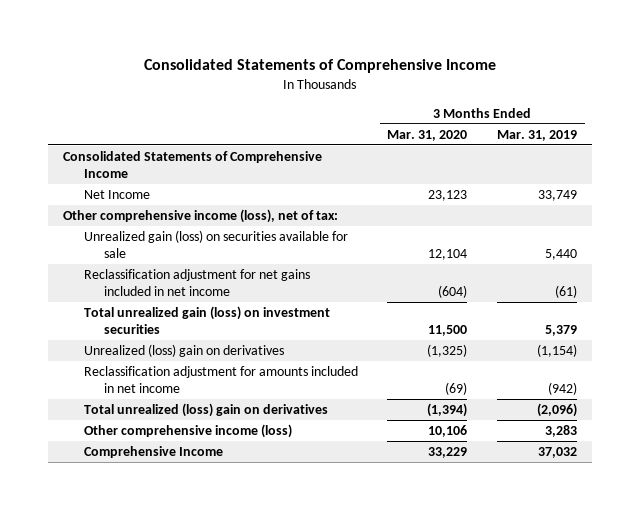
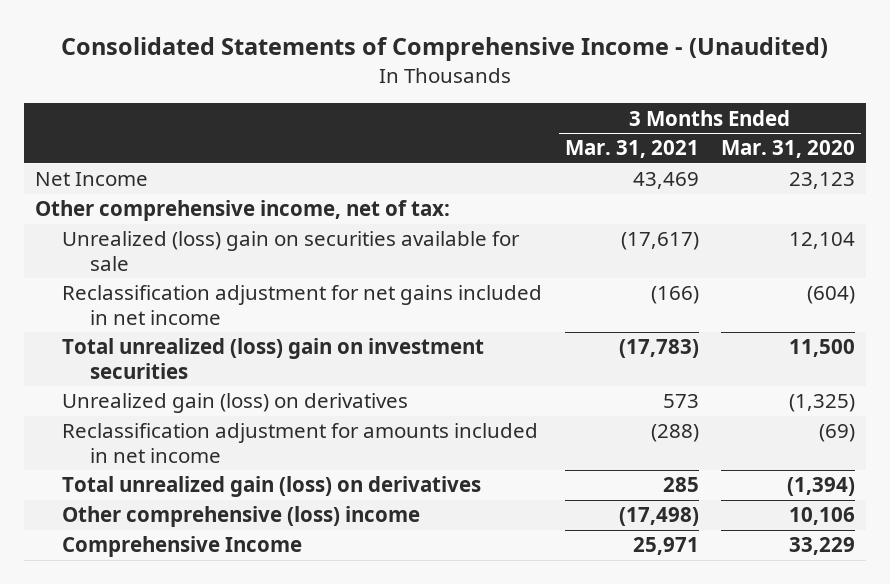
[144,58,497,73] Consolidated Statements of Comprehensive Income -> [60,37,828,62] Consolidated Statements of Comprehensive Income - (Unaudited)
[497,129,578,141] Mar. 31, 2019 -> none
none -> [564,140,699,159] Mar. 31, 2021
[63,151,323,178] Consolidated Statements of Comprehensive Income -> none
[63,209,339,224] Other comprehensive income (loss), net of tax: -> [34,200,450,222] Other comprehensive income, net of tax:
[83,230,348,258] Unrealized gain (loss) on securities available for sale -> [62,231,521,271] Unrealized (loss) gain on securities available for sale
[83,306,330,334] Total unrealized gain (loss) on investment securities -> [62,338,485,379] Total unrealized (loss) gain on investment securities
[83,344,284,358] Unrealized (loss) gain on derivatives -> [62,393,409,414] Unrealized gain (loss) on derivatives
[83,403,328,418] Total unrealized (loss) gain on derivatives -> [62,476,482,498] Total unrealized gain (loss) on derivatives
[83,424,292,439] Other comprehensive income (loss) -> [62,506,421,528] Other comprehensive (loss) income

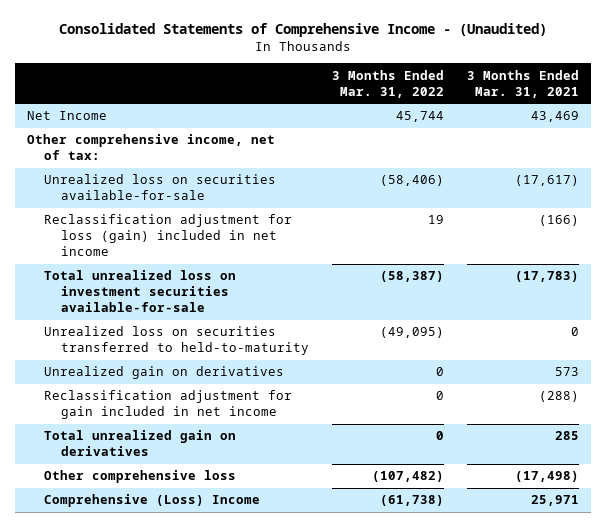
[720,140,855,159] Mar. 31, 2020 -> none
none -> [332,69,445,98] 3 Months Ended Mar. 31, 2022
[62,231,521,271] Unrealized (loss) gain on securities available for sale -> [44,174,277,201] Unrealized loss on securities available-for-sale
[62,285,543,325] Reclassification adjustment for net gains included in net income -> [44,214,293,257] Reclassification adjustment for loss (gain) included in net income
[62,338,485,379] Total unrealized (loss) gain on investment securities -> [44,270,237,313] Total unrealized loss on investment securities available-for-sale
none -> [44,326,310,356] Unrealized loss on securities transferred to held-to-maturity
[62,393,409,414] Unrealized gain (loss) on derivatives -> [44,366,285,380] Unrealized gain on derivatives
[62,423,539,463] Reclassification adjustment for amounts included in net income -> [44,390,293,420] Reclassification adjustment for gain included in net income
[62,476,482,498] Total unrealized gain (loss) on derivatives -> [44,430,237,457] Total unrealized gain on derivatives
[62,506,421,528] Other comprehensive (loss) income -> [44,470,237,484] Other comprehensive loss
[62,536,303,558] Comprehensive Income -> [44,494,261,508] Comprehensive (Loss) Income

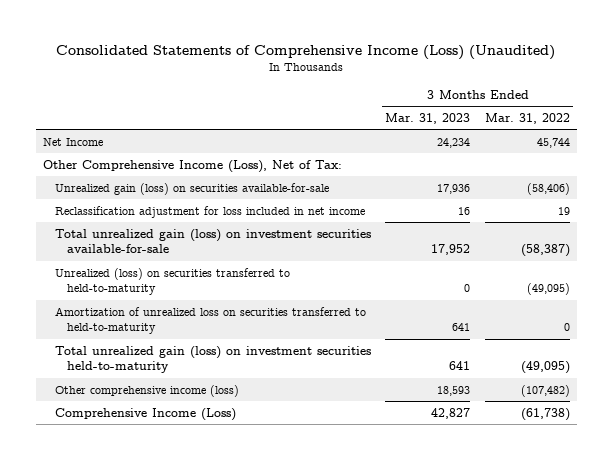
[58,23,547,38] Consolidated Statements of Comprehensive Income - (Unaudited) -> [56,44,556,60] Consolidated Statements of Comprehensive Income (Loss) (Unaudited)
[467,69,580,98] 3 Months Ended Mar. 31, 2021 -> none
none -> [385,112,471,124] Mar. 31, 2023
[44,366,285,380] Unrealized gain on derivatives -> none
[44,390,293,420] Reclassification adjustment for gain included in net income -> none
[44,430,237,457] Total unrealized gain on derivatives -> none
[26,134,275,161] Other comprehensive income, net of tax: -> [43,159,343,173] Other Comprehensive Income (Loss), Net of Tax:
[44,174,277,201] Unrealized loss on securities available-for-sale -> [55,182,330,195] Unrealized gain (loss) on securities available-for-sale
[44,214,293,257] Reclassification adjustment for loss (gain) included in net income -> [55,205,366,218] Reclassification adjustment for loss included in net income
[44,270,237,313] Total unrealized loss on investment securities available-for-sale -> [55,228,372,254] Total unrealized gain (loss) on investment securities available-for-sale
[44,326,310,356] Unrealized loss on securities transferred to held-to-maturity -> [55,267,291,296] Unrealized (loss) on securities transferred to held-to-maturity
none -> [55,306,367,335] Amortization of unrealized loss on securities transferred to held-to-maturity
none -> [55,345,372,374] Total unrealized gain (loss) on investment securities held-to-maturity
[44,470,237,484] Other comprehensive loss -> [55,384,240,397] Other comprehensive income (loss)
[44,494,261,508] Comprehensive (Loss) Income -> [55,407,237,421] Comprehensive Income (Loss)

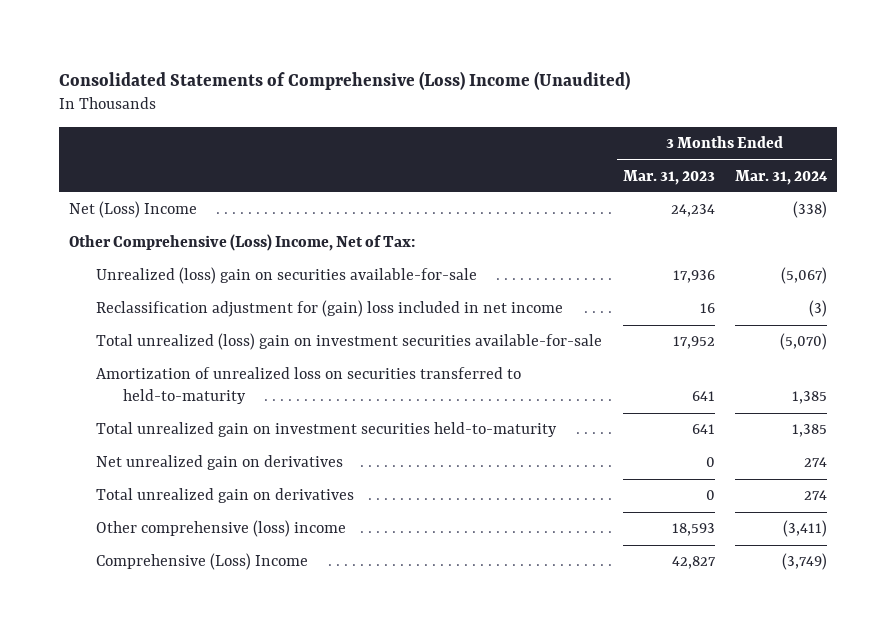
[56,44,556,60] Consolidated Statements of Comprehensive Income (Loss) (Unaudited) -> [58,70,630,90] Consolidated Statements of Comprehensive (Loss) Income (Unaudited)
[484,112,570,124] Mar. 31, 2022 -> none
none -> [734,169,828,185] Mar. 31, 2024
[55,267,291,296] Unrealized (loss) on securities transferred to held-to-maturity -> none
[43,137,104,146] Net Income -> [69,201,198,219] Net (Loss) Income
[43,159,343,173] Other Comprehensive Income (Loss), Net of Tax: -> [69,234,416,252] Other Comprehensive (Loss) Income, Net of Tax:
[55,182,330,195] Unrealized gain (loss) on securities available-for-sale -> [96,267,478,285] Unrealized (loss) gain on securities available-for-sale
[55,205,366,218] Reclassification adjustment for loss included in net income -> [96,300,564,318] Reclassification adjustment for (gain) loss included in net income
[55,228,372,254] Total unrealized gain (loss) on investment securities available-for-sale -> [96,333,603,351] Total unrealized (loss) gain on investment securities available-for-sale
[55,345,372,374] Total unrealized gain (loss) on investment securities held-to-maturity -> [96,422,558,438] Total unrealized gain on investment securities held-to-maturity
none -> [96,455,344,471] Net unrealized gain on derivatives
none -> [96,488,355,504] Total unrealized gain on derivatives
[55,384,240,397] Other comprehensive income (loss) -> [96,520,347,538] Other comprehensive (loss) income
[55,407,237,421] Comprehensive Income (Loss) -> [96,553,309,571] Comprehensive (Loss) Income

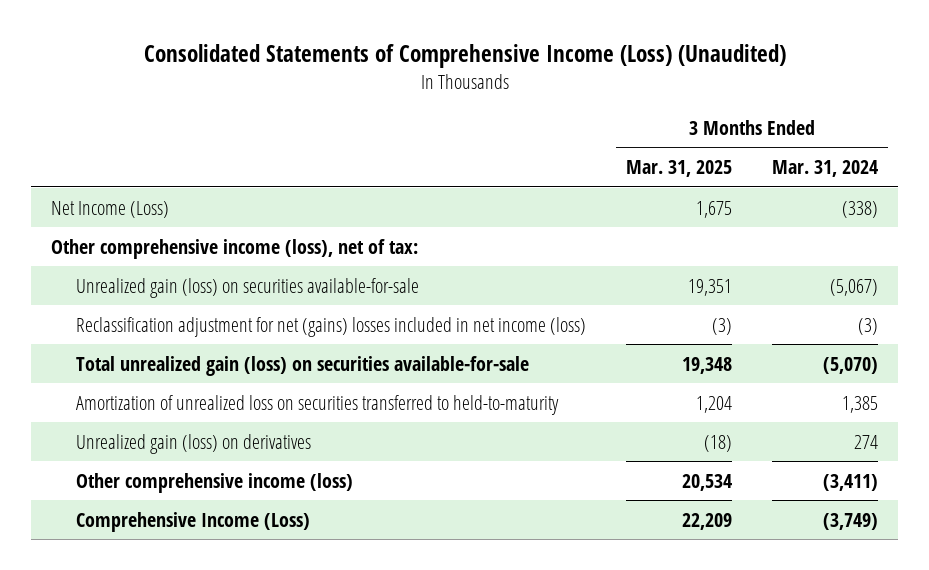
[58,70,630,90] Consolidated Statements of Comprehensive (Loss) Income (Unaudited) -> [143,43,786,68] Consolidated Statements of Comprehensive Income (Loss) (Unaudited)
[622,169,715,185] Mar. 31, 2023 -> none
none -> [625,159,732,177] Mar. 31, 2025
[69,201,198,219] Net (Loss) Income -> [51,200,170,218] Net Income (Loss)
[69,234,416,252] Other Comprehensive (Loss) Income, Net of Tax: -> [51,238,419,259] Other comprehensive income (loss), net of tax:
[96,267,478,285] Unrealized (loss) gain on securities available-for-sale -> [76,277,420,298] Unrealized gain (loss) on securities available-for-sale
[96,300,564,318] Reclassification adjustment for (gain) loss included in net income -> [76,316,587,337] Reclassification adjustment for net (gains) losses included in net income (loss)
[96,333,603,351] Total unrealized (loss) gain on investment securities available-for-sale -> [76,355,530,376] Total unrealized gain (loss) on securities available-for-sale
[96,422,558,438] Total unrealized gain on investment securities held-to-maturity -> none
[96,488,355,504] Total unrealized gain on derivatives -> none
[96,455,344,471] Net unrealized gain on derivatives -> [76,433,312,454] Unrealized gain (loss) on derivatives
[96,520,347,538] Other comprehensive (loss) income -> [76,472,354,493] Other comprehensive income (loss)
[96,553,309,571] Comprehensive (Loss) Income -> [76,511,311,532] Comprehensive Income (Loss)

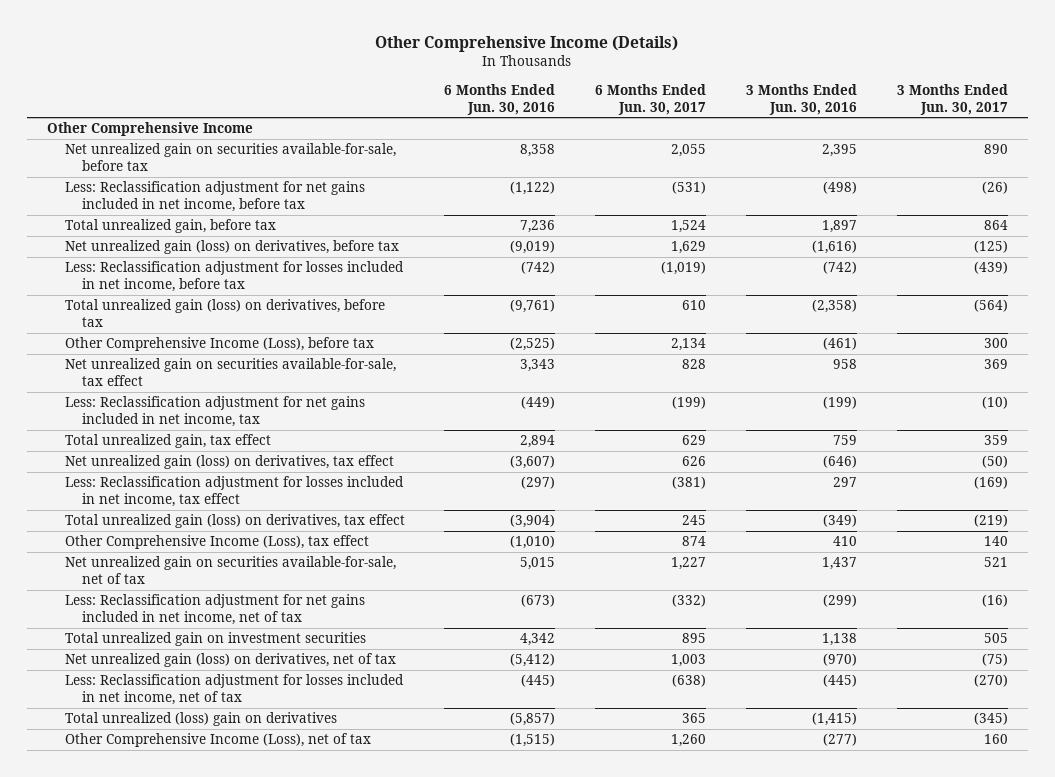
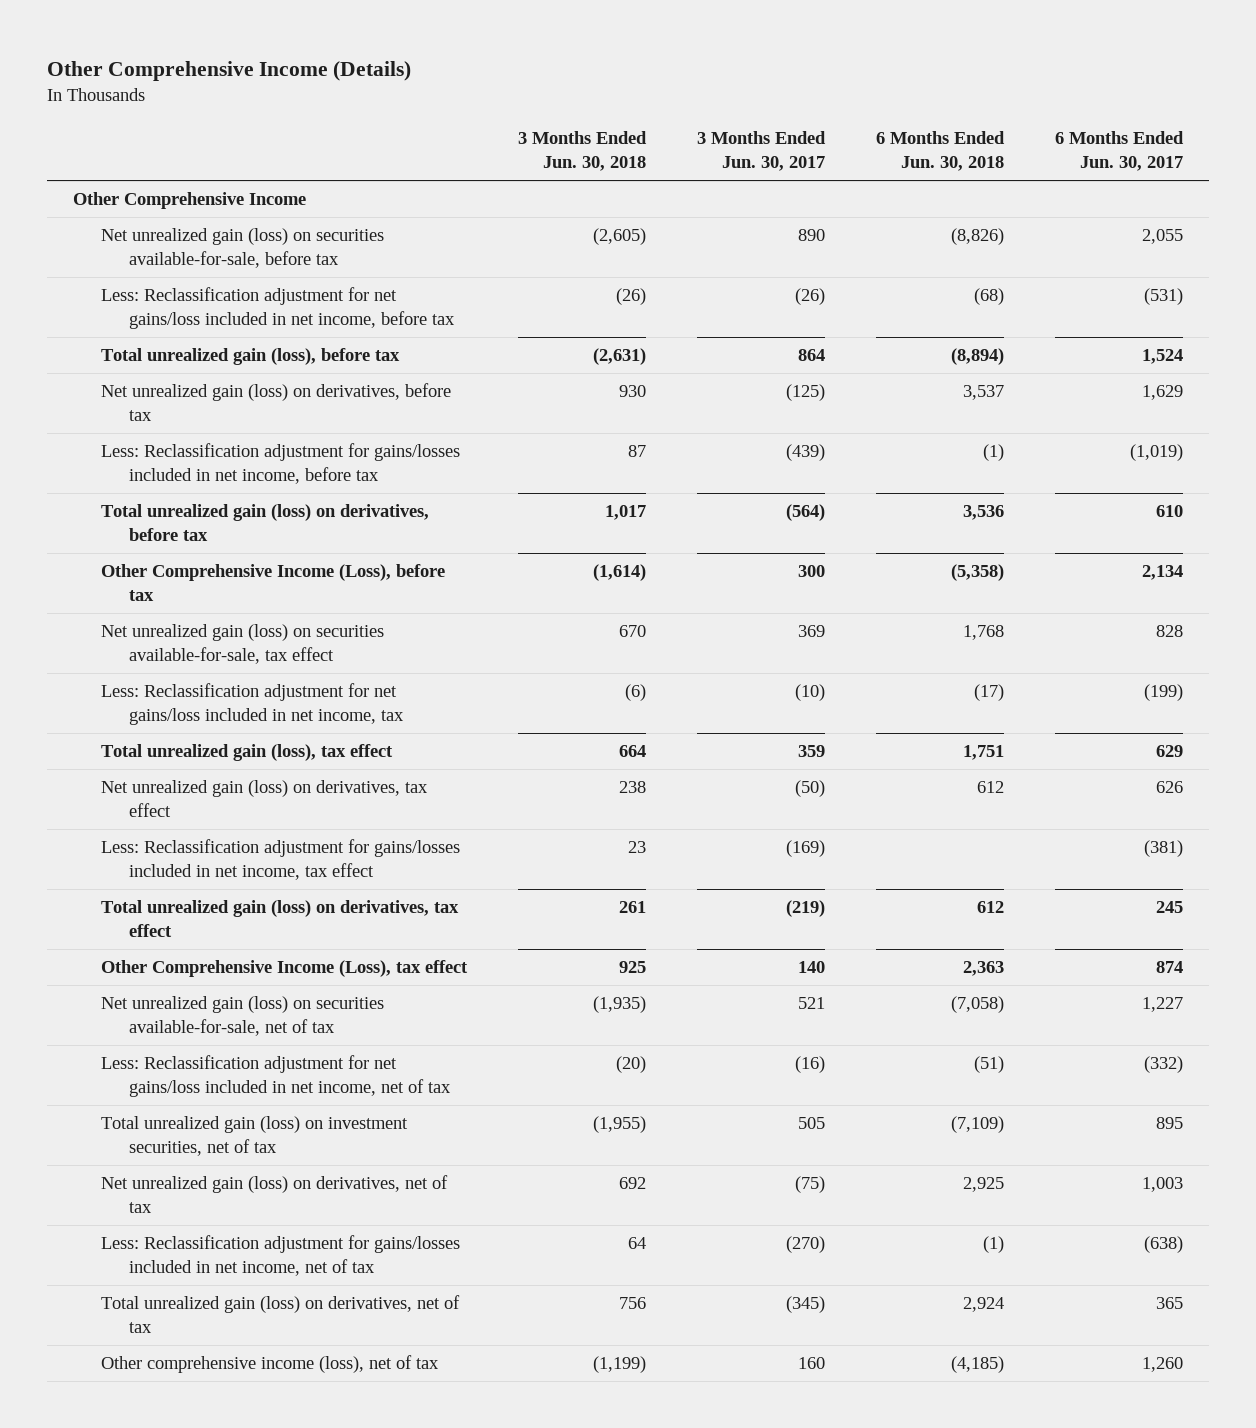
[444,83,556,115] 6 Months Ended Jun. 30, 2016 -> none
[745,83,857,115] 3 Months Ended Jun. 30, 2016 -> none
none -> [518,131,648,172] 3 Months Ended Jun. 30, 2018
none -> [876,131,1006,172] 6 Months Ended Jun. 30, 2018
[64,143,396,172] Net unrealized gain on securities available-for-sale, before tax -> [100,228,384,269] Net unrealized gain (loss) on securities available-for-sale, before tax
[64,181,365,213] Less: Reclassification adjustment for net gains included in net income, before tax -> [100,287,455,330] Less: Reclassification adjustment for net gains/loss included in net income, before tax
[64,219,276,234] Total unrealized gain, before tax -> [100,348,400,366] Total unrealized gain (loss), before tax
[64,261,404,293] Less: Reclassification adjustment for losses included in net income, before tax -> [100,443,460,485] Less: Reclassification adjustment for gains/losses included in net income, before tax
[64,358,396,387] Net unrealized gain on securities available-for-sale, tax effect -> [100,624,384,665] Net unrealized gain (loss) on securities available-for-sale, tax effect
[64,396,365,428] Less: Reclassification adjustment for net gains included in net income, tax -> [100,683,404,726] Less: Reclassification adjustment for net gains/loss included in net income, tax
[64,434,271,449] Total unrealized gain, tax effect -> [100,744,393,762] Total unrealized gain (loss), tax effect
[64,476,404,508] Less: Reclassification adjustment for losses included in net income, tax effect -> [100,839,460,881] Less: Reclassification adjustment for gains/losses included in net income, tax effect
[64,556,396,585] Net unrealized gain on securities available-for-sale, net of tax -> [100,996,384,1037] Net unrealized gain (loss) on securities available-for-sale, net of tax
[64,594,365,626] Less: Reclassification adjustment for net gains included in net income, net of tax -> [100,1055,451,1098] Less: Reclassification adjustment for net gains/loss included in net income, net of tax
[64,632,366,647] Total unrealized gain on investment securities -> [100,1116,408,1157] Total unrealized gain (loss) on investment securities, net of tax
[64,674,404,706] Less: Reclassification adjustment for losses included in net income, net of tax -> [100,1235,460,1277] Less: Reclassification adjustment for gains/losses included in net income, net of tax
[64,712,337,727] Total unrealized (loss) gain on derivatives -> [100,1295,460,1334] Total unrealized gain (loss) on derivatives, net of tax
[64,733,371,748] Other Comprehensive Income (Loss), net of tax -> [100,1355,439,1374] Other comprehensive income (loss), net of tax

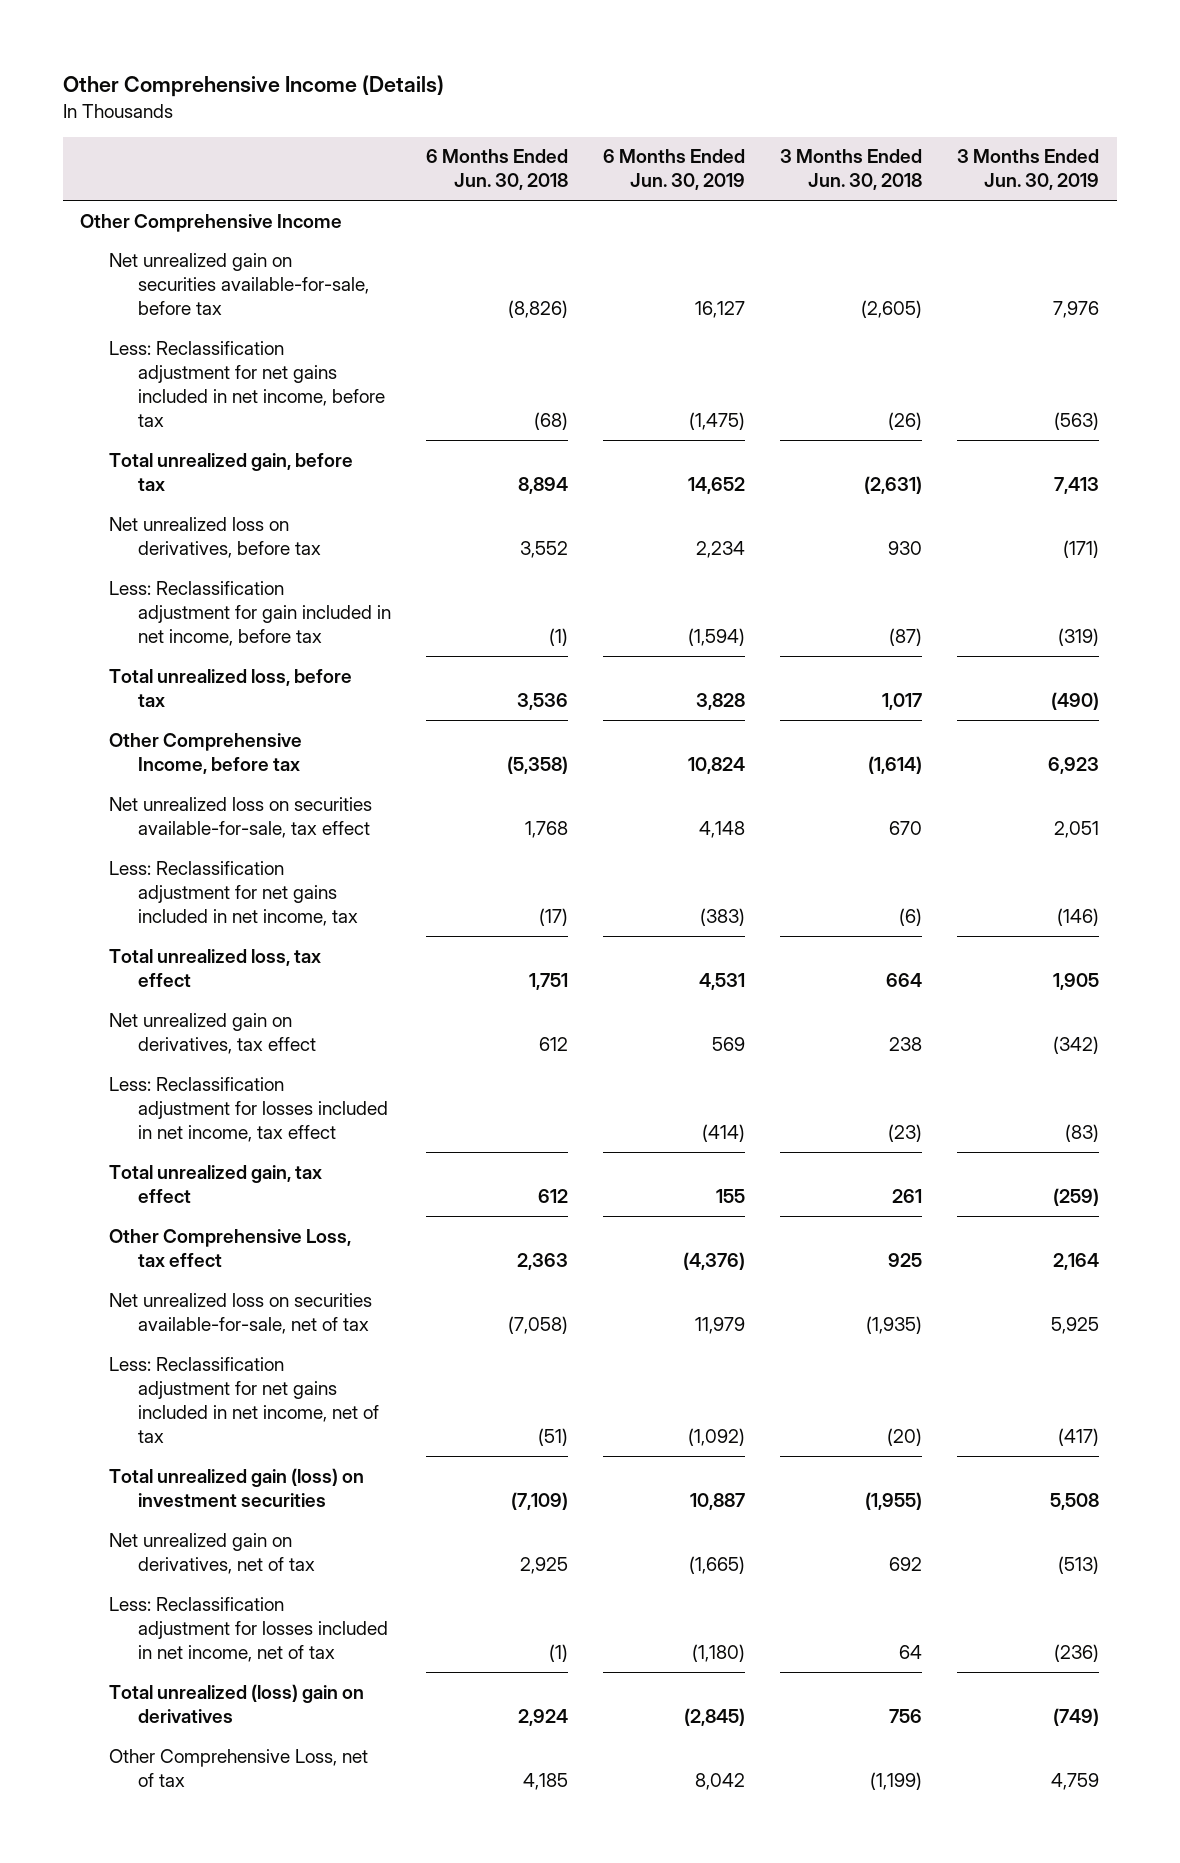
[697,131,827,172] 3 Months Ended Jun. 30, 2017 -> none
[1055,131,1185,172] 6 Months Ended Jun. 30, 2017 -> none
none -> [602,149,745,191] 6 Months Ended Jun. 30, 2019
none -> [957,149,1100,191] 3 Months Ended Jun. 30, 2019
[100,228,384,269] Net unrealized gain (loss) on securities available-for-sale, before tax -> [109,252,369,316] Net unrealized gain on securities available-for-sale, before tax
[100,287,455,330] Less: Reclassification adjustment for net gains/loss included in net income, before tax -> [109,340,385,428] Less: Reclassification adjustment for net gains included in net income, before tax
[100,348,400,366] Total unrealized gain (loss), before tax -> [109,452,354,491] Total unrealized gain, before tax
[951,348,1005,366] (8,894) -> [517,476,568,494] 8,894
[100,383,451,422] Net unrealized gain (loss) on derivatives, before tax -> [109,516,321,558] Net unrealized loss on derivatives, before tax
[963,385,1005,401] 3,537 -> [519,540,568,558] 3,552
[100,443,460,485] Less: Reclassification adjustment for gains/losses included in net income, before tax -> [109,580,391,647] Less: Reclassification adjustment for gain included in net income, before tax
[628,445,647,458] 87 -> [889,628,923,647] (87)
[100,504,429,542] Total unrealized gain (loss) on derivatives, before tax -> [109,668,353,707] Total unrealized loss, before tax
[100,564,445,602] Other Comprehensive Income (Loss), before tax -> [109,732,303,774] Other Comprehensive Income, before tax
[100,624,384,665] Net unrealized gain (loss) on securities available-for-sale, tax effect -> [109,796,373,838] Net unrealized loss on securities available-for-sale, tax effect
[100,683,404,726] Less: Reclassification adjustment for net gains/loss included in net income, tax -> [109,860,358,927] Less: Reclassification adjustment for net gains included in net income, tax
[100,744,393,762] Total unrealized gain (loss), tax effect -> [109,948,322,987] Total unrealized loss, tax effect
[100,780,428,818] Net unrealized gain (loss) on derivatives, tax effect -> [109,1012,316,1054] Net unrealized gain on derivatives, tax effect
[100,839,460,881] Less: Reclassification adjustment for gains/losses included in net income, tax effect -> [109,1076,388,1143] Less: Reclassification adjustment for losses included in net income, tax effect
[628,841,647,854] 23 -> [888,1124,923,1143] (23)
[100,900,459,938] Total unrealized gain (loss) on derivatives, tax effect -> [109,1164,323,1203] Total unrealized gain, tax effect
[100,960,468,978] Other Comprehensive Income (Loss), tax effect -> [109,1228,352,1267] Other Comprehensive Loss, tax effect
[100,996,384,1037] Net unrealized gain (loss) on securities available-for-sale, net of tax -> [109,1292,373,1334] Net unrealized loss on securities available-for-sale, net of tax
[100,1055,451,1098] Less: Reclassification adjustment for net gains/loss included in net income, net of tax -> [109,1356,379,1444] Less: Reclassification adjustment for net gains included in net income, net of tax
[100,1116,408,1157] Total unrealized gain (loss) on investment securities, net of tax -> [109,1467,365,1507] Total unrealized gain (loss) on investment securities
[100,1175,448,1214] Net unrealized gain (loss) on derivatives, net of tax -> [109,1532,315,1574] Net unrealized gain on derivatives, net of tax
[100,1235,460,1277] Less: Reclassification adjustment for gains/losses included in net income, net of tax -> [109,1596,388,1663] Less: Reclassification adjustment for losses included in net income, net of tax
[100,1295,460,1334] Total unrealized gain (loss) on derivatives, net of tax -> [109,1683,365,1723] Total unrealized (loss) gain on derivatives
[100,1355,439,1374] Other comprehensive income (loss), net of tax -> [109,1748,369,1787] Other Comprehensive Loss, net of tax
[951,1356,1005,1374] (4,185) -> [522,1772,568,1790] 4,185

